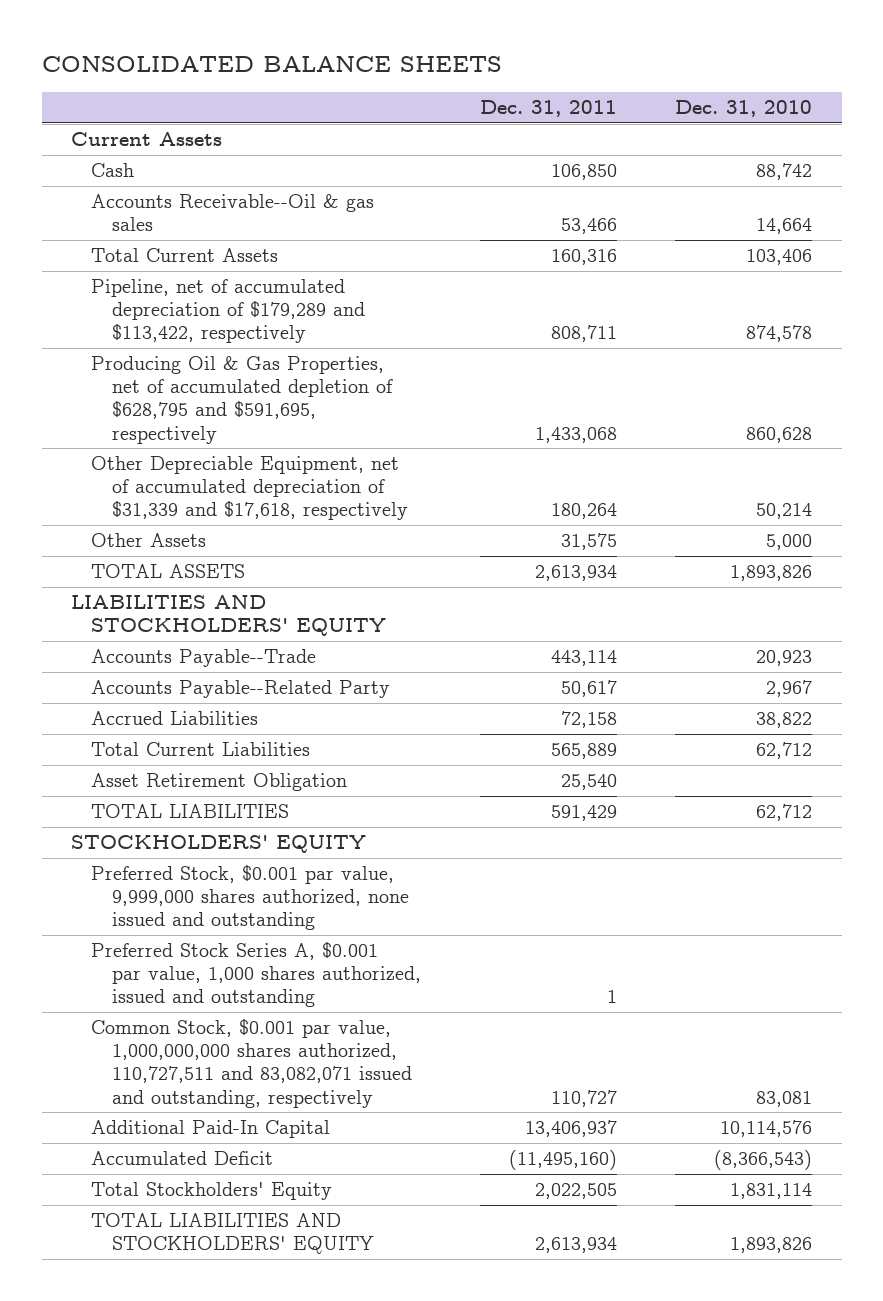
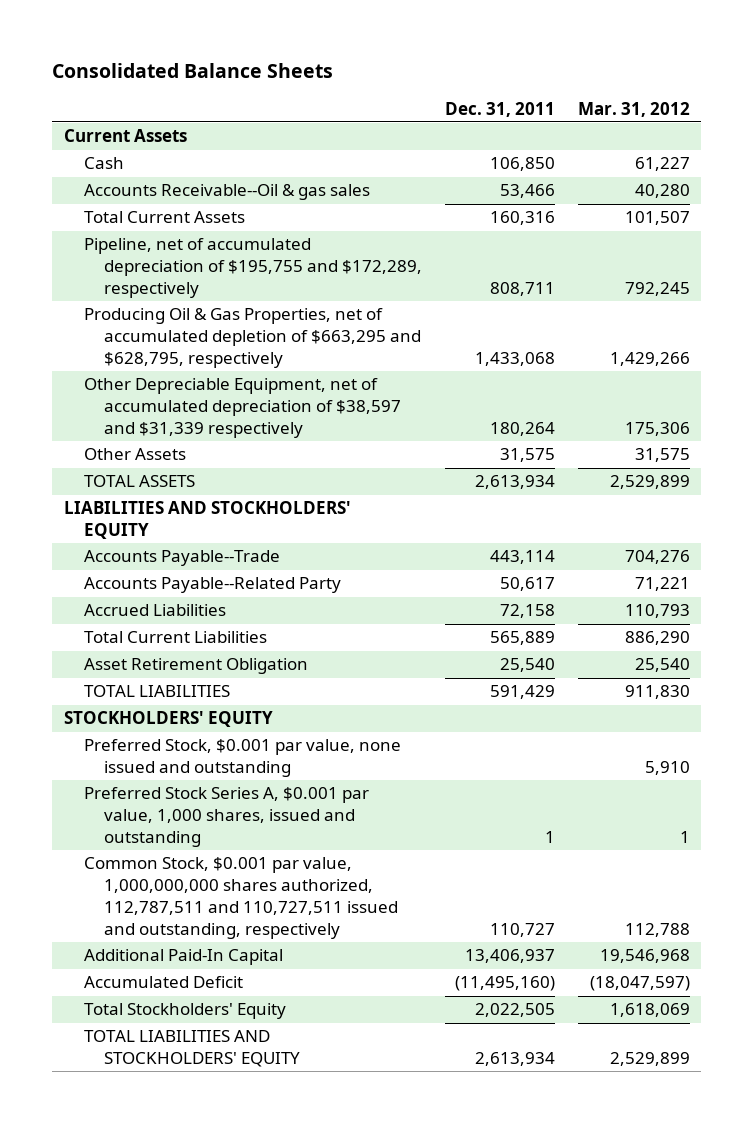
[41,56,502,73] CONSOLIDATED BALANCE SHEETS -> [52,63,334,79] Consolidated Balance Sheets
[675,100,813,118] Dec. 31, 2010 -> none
none -> [577,101,690,117] Mar. 31, 2012
[91,279,365,344] Pipeline, net of accumulated depreciation of $179,289 and $113,422, respectively -> [83,238,422,298] Pipeline, net of accumulated depreciation of $195,755 and $172,289, respectively
[91,356,393,444] Producing Oil & Gas Properties, net of accumulated depletion of $628,795 and $591,695, respectively -> [83,308,421,368] Producing Oil & Gas Properties, net of accumulated depletion of $663,295 and $628,795, respectively
[91,456,408,521] Other Depreciable Equipment, net of accumulated depreciation of $31,339 and $17,618, respectively -> [83,378,401,438] Other Depreciable Equipment, net of accumulated depreciation of $38,597 and $31,339 respectively
[91,865,409,931] Preferred Stock, $0.001 par value, 9,999,000 shares authorized, none issued and outstanding -> [83,739,401,778] Preferred Stock, $0.001 par value, none issued and outstanding
[91,942,421,1008] Preferred Stock Series A, $0.001 par value, 1,000 shares authorized, issued and outstanding -> [83,787,369,847] Preferred Stock Series A, $0.001 par value, 1,000 shares, issued and outstanding
[91,1019,412,1108] Common Stock, $0.001 par value, 1,000,000,000 shares authorized, 110,727,511 and 83,082,071 issued and outstanding, respectively -> [83,857,398,939] Common Stock, $0.001 par value, 1,000,000,000 shares authorized, 112,787,511 and 110,727,511 issued and outstanding, respectively

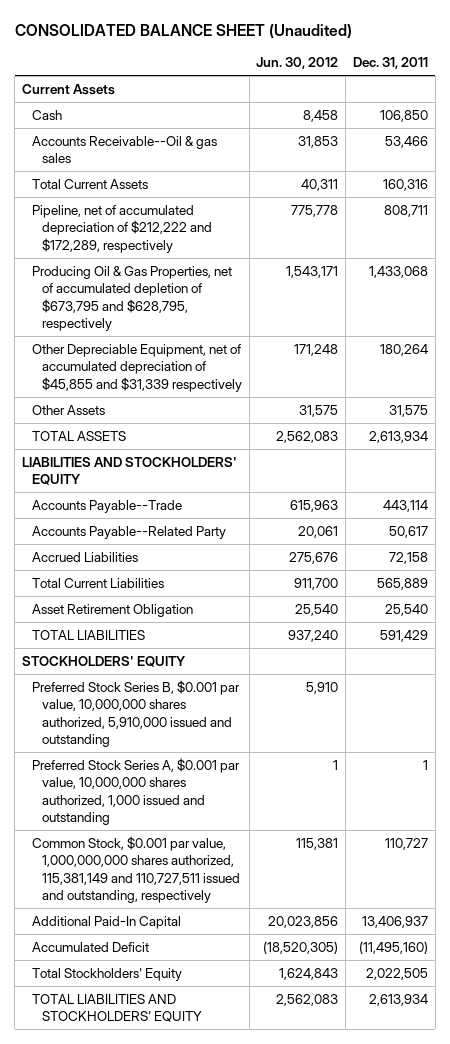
[52,63,334,79] Consolidated Balance Sheets -> [14,23,352,39] CONSOLIDATED BALANCE SHEET (Unaudited)
[577,101,690,117] Mar. 31, 2012 -> none
none -> [256,56,339,69] Jun. 30, 2012
[83,238,422,298] Pipeline, net of accumulated depreciation of $195,755 and $172,289, respectively -> [31,204,213,253] Pipeline, net of accumulated depreciation of $212,222 and $172,289, respectively
[83,308,421,368] Producing Oil & Gas Properties, net of accumulated depletion of $663,295 and $628,795, respectively -> [31,265,232,331] Producing Oil & Gas Properties, net of accumulated depletion of $673,795 and $628,795, respectively
[83,378,401,438] Other Depreciable Equipment, net of accumulated depreciation of $38,597 and $31,339 respectively -> [31,343,243,392] Other Depreciable Equipment, net of accumulated depreciation of $45,855 and $31,339 respectively
[83,739,401,778] Preferred Stock, $0.001 par value, none issued and outstanding -> [31,679,240,747] Preferred Stock Series B, $0.001 par value, 10,000,000 shares authorized, 5,910,000 issued and outstanding
[83,787,369,847] Preferred Stock Series A, $0.001 par value, 1,000 shares, issued and outstanding -> [31,757,240,825] Preferred Stock Series A, $0.001 par value, 10,000,000 shares authorized, 1,000 issued and outstanding
[83,857,398,939] Common Stock, $0.001 par value, 1,000,000,000 shares authorized, 112,787,511 and 110,727,511 issued and outstanding, respectively -> [31,835,241,903] Common Stock, $0.001 par value, 1,000,000,000 shares authorized, 115,381,149 and 110,727,511 issued and outstanding, respectively

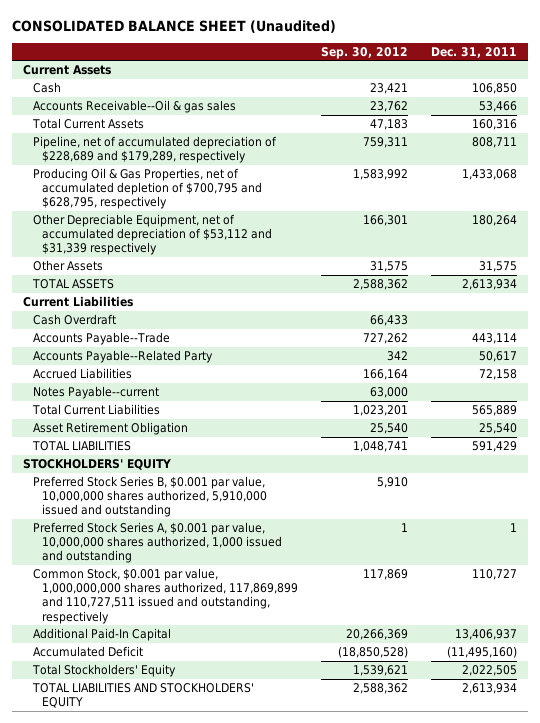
[256,56,339,69] Jun. 30, 2012 -> none
none -> [320,46,408,59] Sep. 30, 2012
[31,204,213,253] Pipeline, net of accumulated depreciation of $212,222 and $172,289, respectively -> [32,136,277,164] Pipeline, net of accumulated depreciation of $228,689 and $179,289, respectively
[31,265,232,331] Producing Oil & Gas Properties, net of accumulated depletion of $673,795 and $628,795, respectively -> [32,168,263,210] Producing Oil & Gas Properties, net of accumulated depletion of $700,795 and $628,795, respectively
[31,343,243,392] Other Depreciable Equipment, net of accumulated depreciation of $45,855 and $31,339 respectively -> [32,214,273,256] Other Depreciable Equipment, net of accumulated depreciation of $53,112 and $31,339 respectively
[21,456,237,486] LIABILITIES AND STOCKHOLDERS' EQUITY -> none
none -> [23,296,134,308] Current Liabilities
none -> [32,314,116,326] Cash Overdraft
none -> [32,386,159,400] Notes Payable--current
[31,835,241,903] Common Stock, $0.001 par value, 1,000,000,000 shares authorized, 115,381,149 and 110,727,511 issued and outstanding, respectively -> [32,568,299,624] Common Stock, $0.001 par value, 1,000,000,000 shares authorized, 117,869,899 and 110,727,511 issued and outstanding, respectively

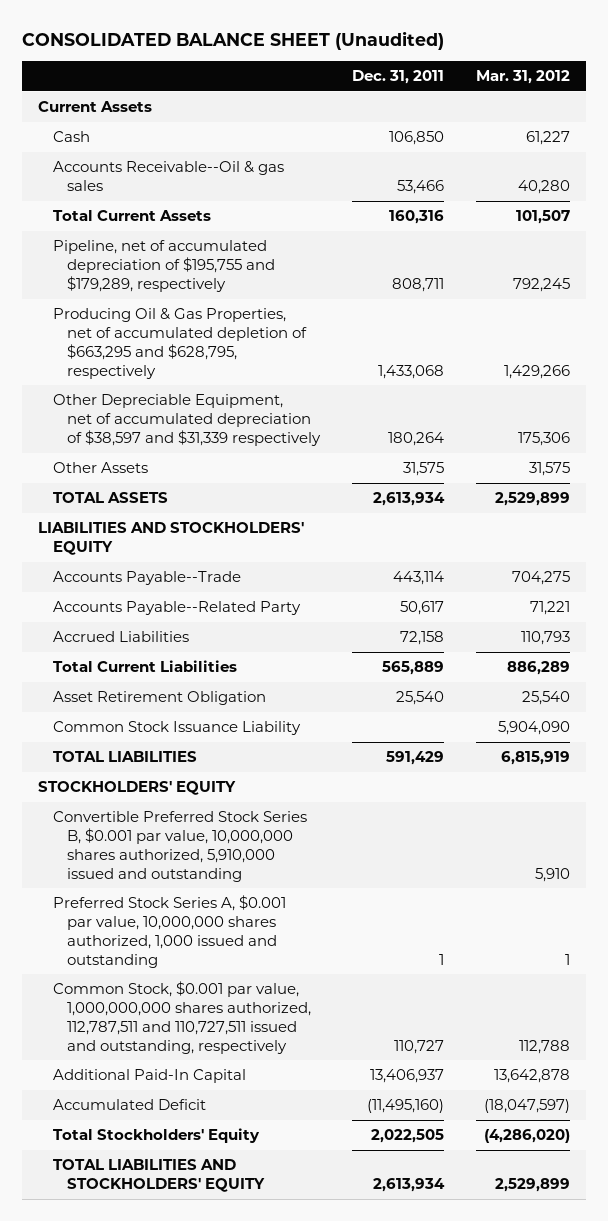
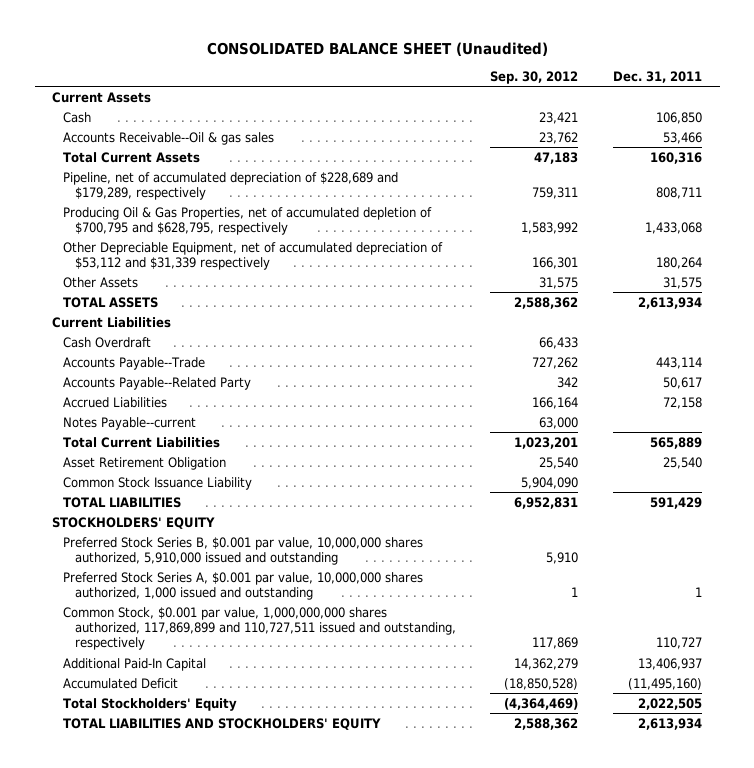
[475,70,570,85] Mar. 31, 2012 -> none
none -> [490,70,579,84] Sep. 30, 2012
[52,240,276,293] Pipeline, net of accumulated depreciation of $195,755 and $179,289, respectively -> [63,171,399,200] Pipeline, net of accumulated depreciation of $228,689 and $179,289, respectively
[52,308,308,380] Producing Oil & Gas Properties, net of accumulated depletion of $663,295 and $628,795, respectively -> [63,206,433,235] Producing Oil & Gas Properties, net of accumulated depletion of $700,795 and $628,795, respectively
[52,394,322,447] Other Depreciable Equipment, net of accumulated depreciation of $38,597 and $31,339 respectively -> [63,241,444,270] Other Depreciable Equipment, net of accumulated depreciation of $53,112 and $31,339 respectively
[38,522,305,556] LIABILITIES AND STOCKHOLDERS' EQUITY -> none
none -> [52,316,172,328] Current Liabilities
none -> [63,336,152,348] Cash Overdraft
none -> [63,416,197,430] Notes Payable--current
[52,811,307,883] Convertible Preferred Stock Series B, $0.001 par value, 10,000,000 shares authorized, 5,910,000 issued and outstanding -> [63,536,424,565] Preferred Stock Series B, $0.001 par value, 10,000,000 shares authorized, 5,910,000 issued and outstanding
[52,981,312,1055] Common Stock, $0.001 par value, 1,000,000,000 shares authorized, 112,787,511 and 110,727,511 issued and outstanding, respectively -> [63,606,456,651] Common Stock, $0.001 par value, 1,000,000,000 shares authorized, 117,869,899 and 110,727,511 issued and outstanding, respectively

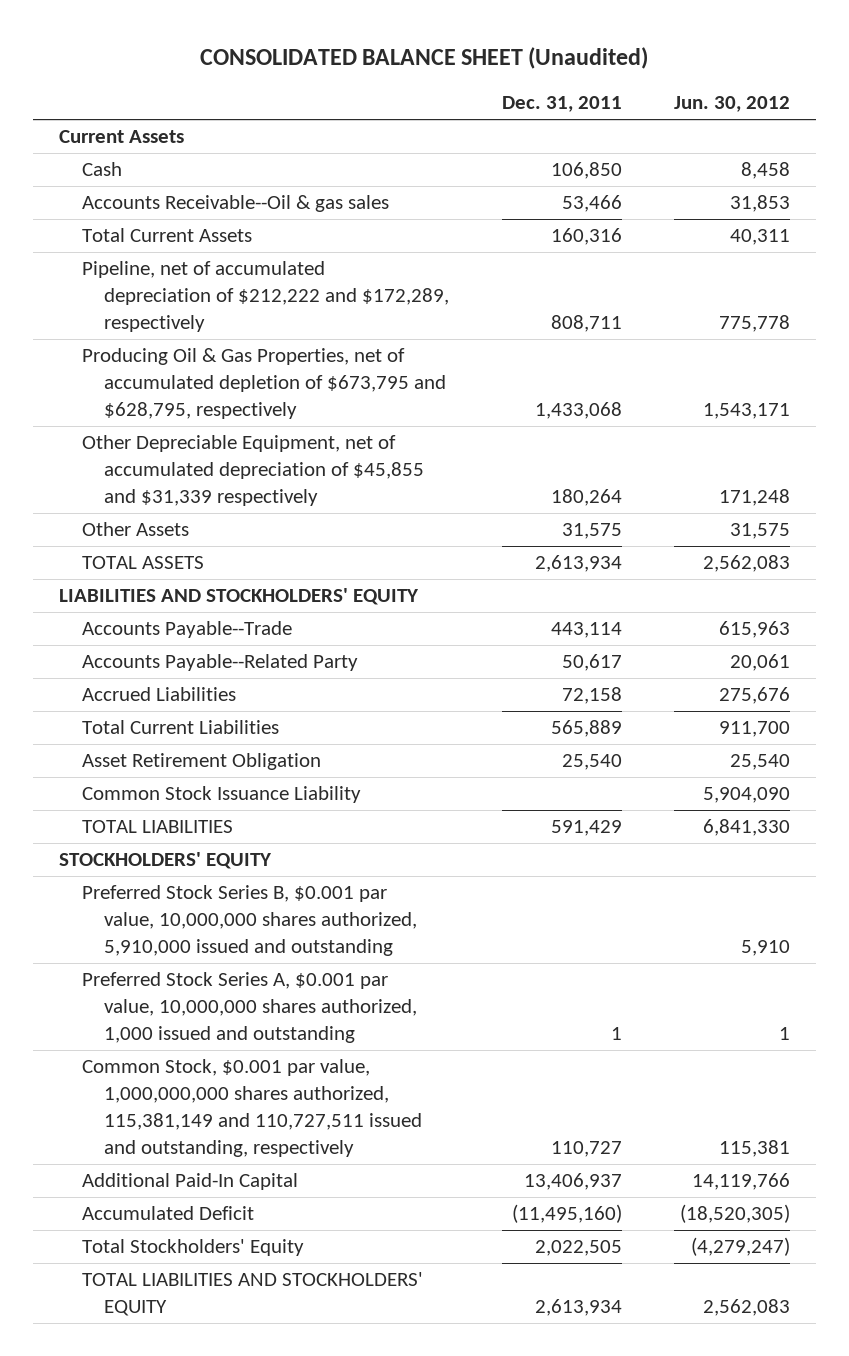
[490,70,579,84] Sep. 30, 2012 -> none
none -> [673,96,790,113] Jun. 30, 2012
[63,171,399,200] Pipeline, net of accumulated depreciation of $228,689 and $179,289, respectively -> [81,261,450,333] Pipeline, net of accumulated depreciation of $212,222 and $172,289, respectively
[63,206,433,235] Producing Oil & Gas Properties, net of accumulated depletion of $700,795 and $628,795, respectively -> [81,348,447,420] Producing Oil & Gas Properties, net of accumulated depletion of $673,795 and $628,795, respectively
[63,241,444,270] Other Depreciable Equipment, net of accumulated depreciation of $53,112 and $31,339 respectively -> [81,435,425,507] Other Depreciable Equipment, net of accumulated depreciation of $45,855 and $31,339 respectively
[52,316,172,328] Current Liabilities -> none
[63,336,152,348] Cash Overdraft -> none
none -> [58,588,419,606] LIABILITIES AND STOCKHOLDERS' EQUITY
[63,416,197,430] Notes Payable--current -> none
[63,606,456,651] Common Stock, $0.001 par value, 1,000,000,000 shares authorized, 117,869,899 and 110,727,511 issued and outstanding, respectively -> [81,1059,423,1158] Common Stock, $0.001 par value, 1,000,000,000 shares authorized, 115,381,149 and 110,727,511 issued and outstanding, respectively

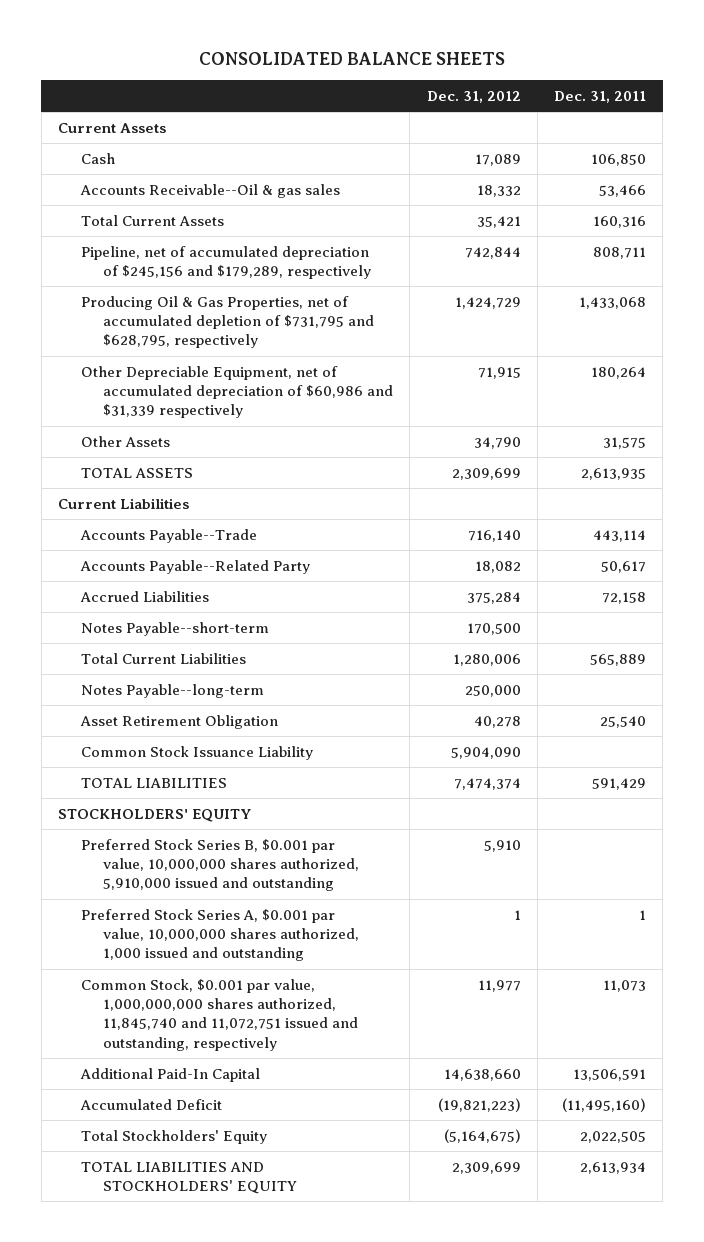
[200,47,649,70] CONSOLIDATED BALANCE SHEET (Unaudited) -> [199,52,506,66] CONSOLIDATED BALANCE SHEETS
[673,96,790,113] Jun. 30, 2012 -> none
none -> [426,90,521,103] Dec. 31, 2012
[81,261,450,333] Pipeline, net of accumulated depreciation of $212,222 and $172,289, respectively -> [80,245,372,280] Pipeline, net of accumulated depreciation of $245,156 and $179,289, respectively
[81,348,447,420] Producing Oil & Gas Properties, net of accumulated depletion of $673,795 and $628,795, respectively -> [80,295,375,349] Producing Oil & Gas Properties, net of accumulated depletion of $731,795 and $628,795, respectively
[81,435,425,507] Other Depreciable Equipment, net of accumulated depreciation of $45,855 and $31,339 respectively -> [80,365,394,419] Other Depreciable Equipment, net of accumulated depreciation of $60,986 and $31,339 respectively
[58,588,419,606] LIABILITIES AND STOCKHOLDERS' EQUITY -> none
[534,555,622,573] 2,613,934 -> [581,467,647,480] 2,613,935
none -> [58,497,190,509] Current Liabilities
none -> [80,621,269,636] Notes Payable--short-term
none -> [80,683,264,698] Notes Payable--long-term
[81,1059,423,1158] Common Stock, $0.001 par value, 1,000,000,000 shares authorized, 115,381,149 and 110,727,511 issued and outstanding, respectively -> [80,978,359,1051] Common Stock, $0.001 par value, 1,000,000,000 shares authorized, 11,845,740 and 11,072,751 issued and outstanding, respectively
[550,1141,622,1158] 110,727 -> [603,979,647,992] 11,073
[523,1173,622,1191] 13,406,937 -> [573,1068,647,1081] 13,506,591

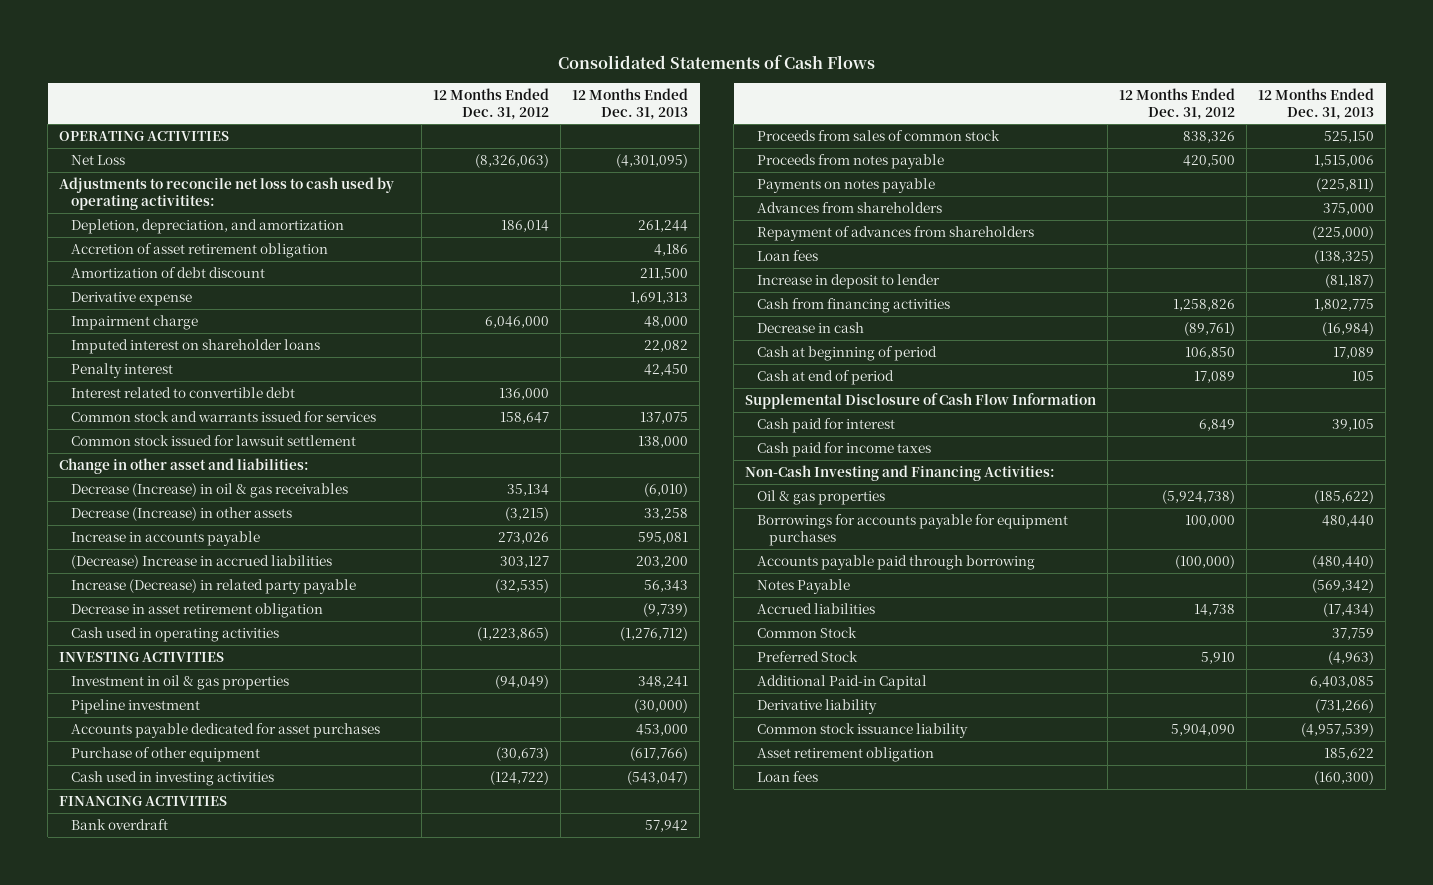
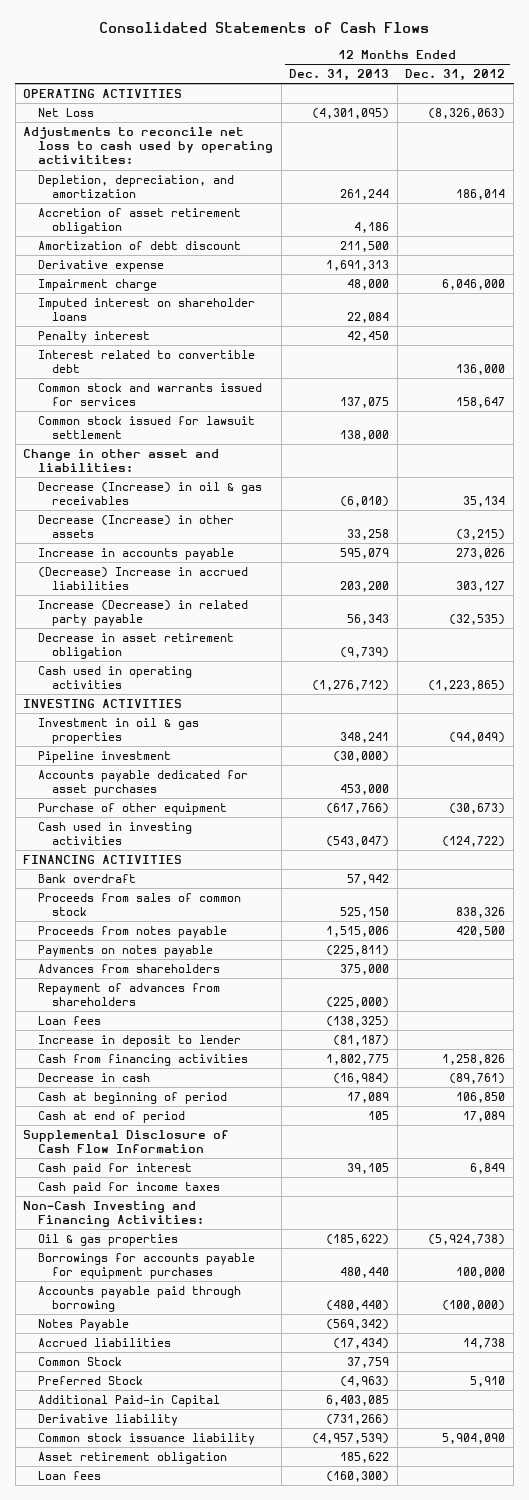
[644,339,689,352] 22,082 -> [347,312,390,324] 22,084
[638,531,689,544] 595,081 -> [340,548,390,560] 595,079

